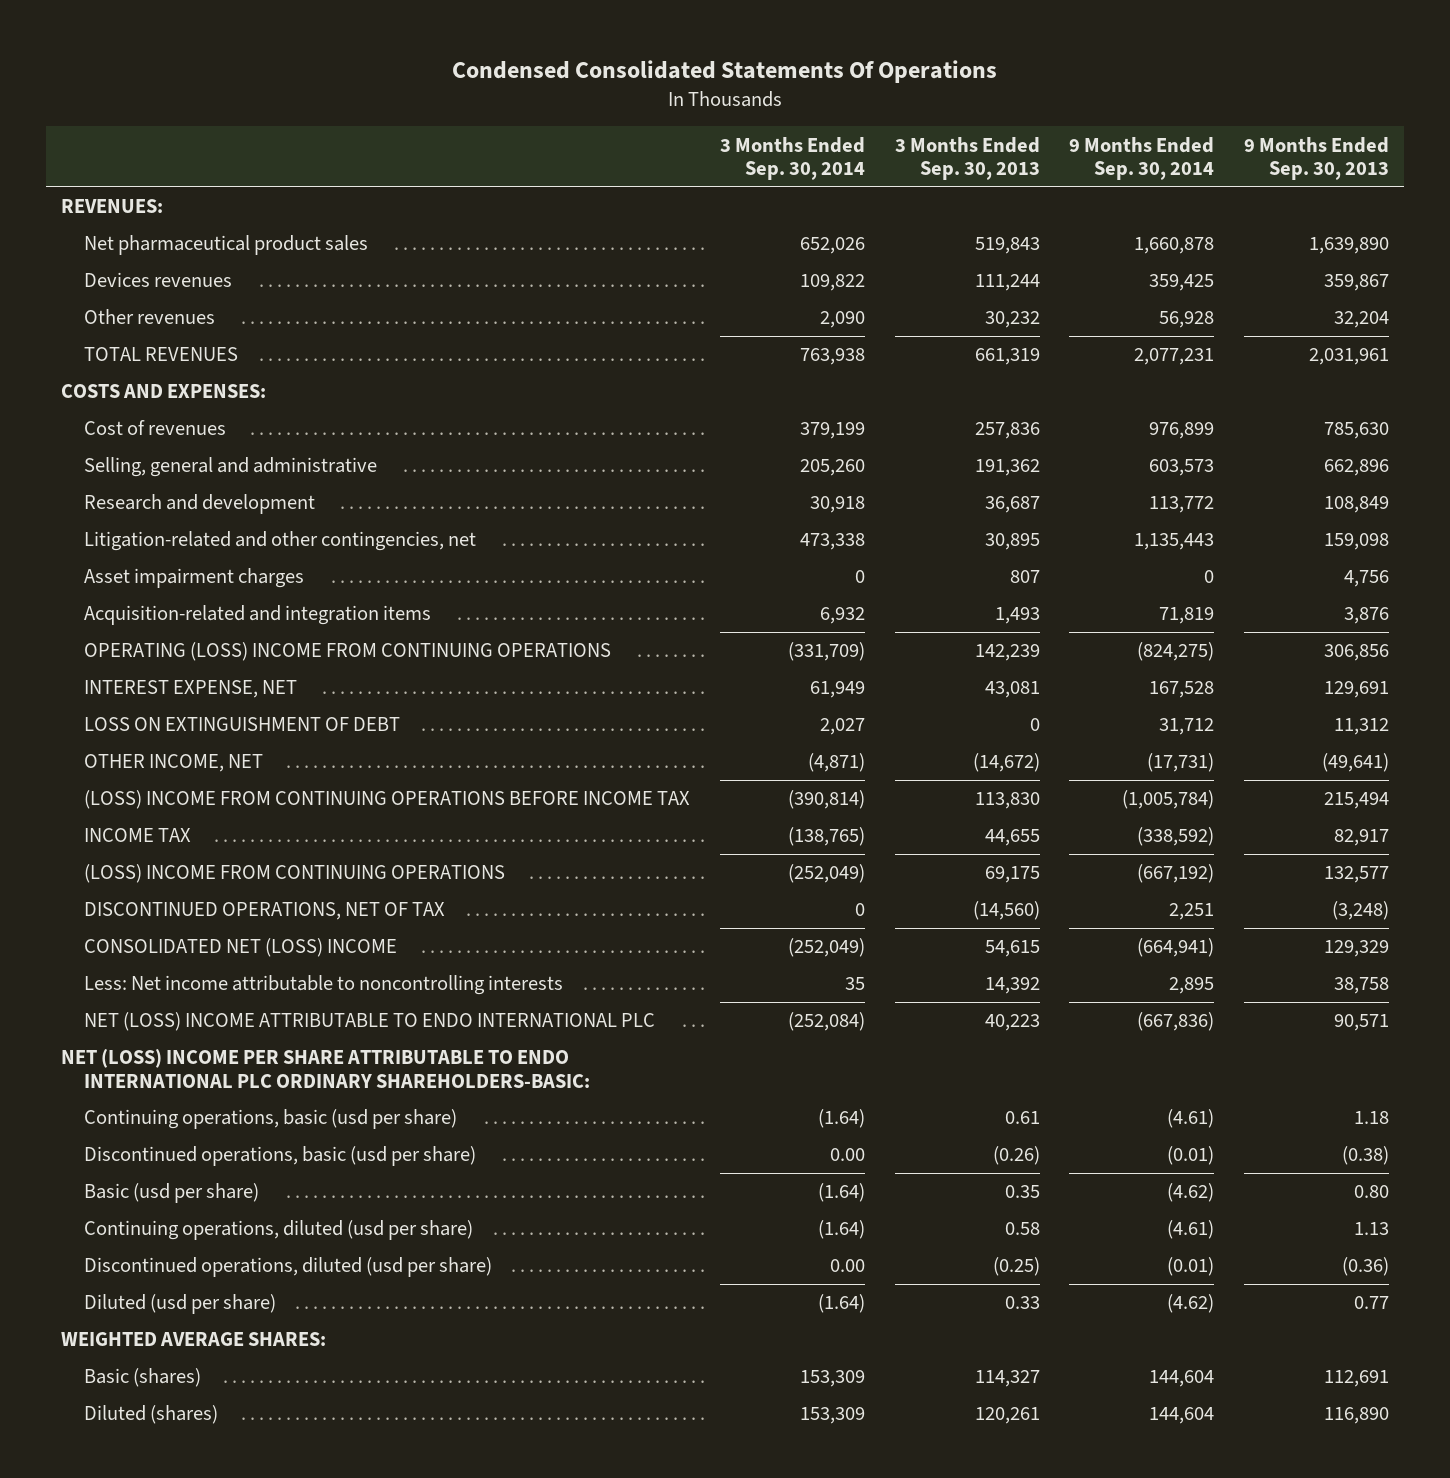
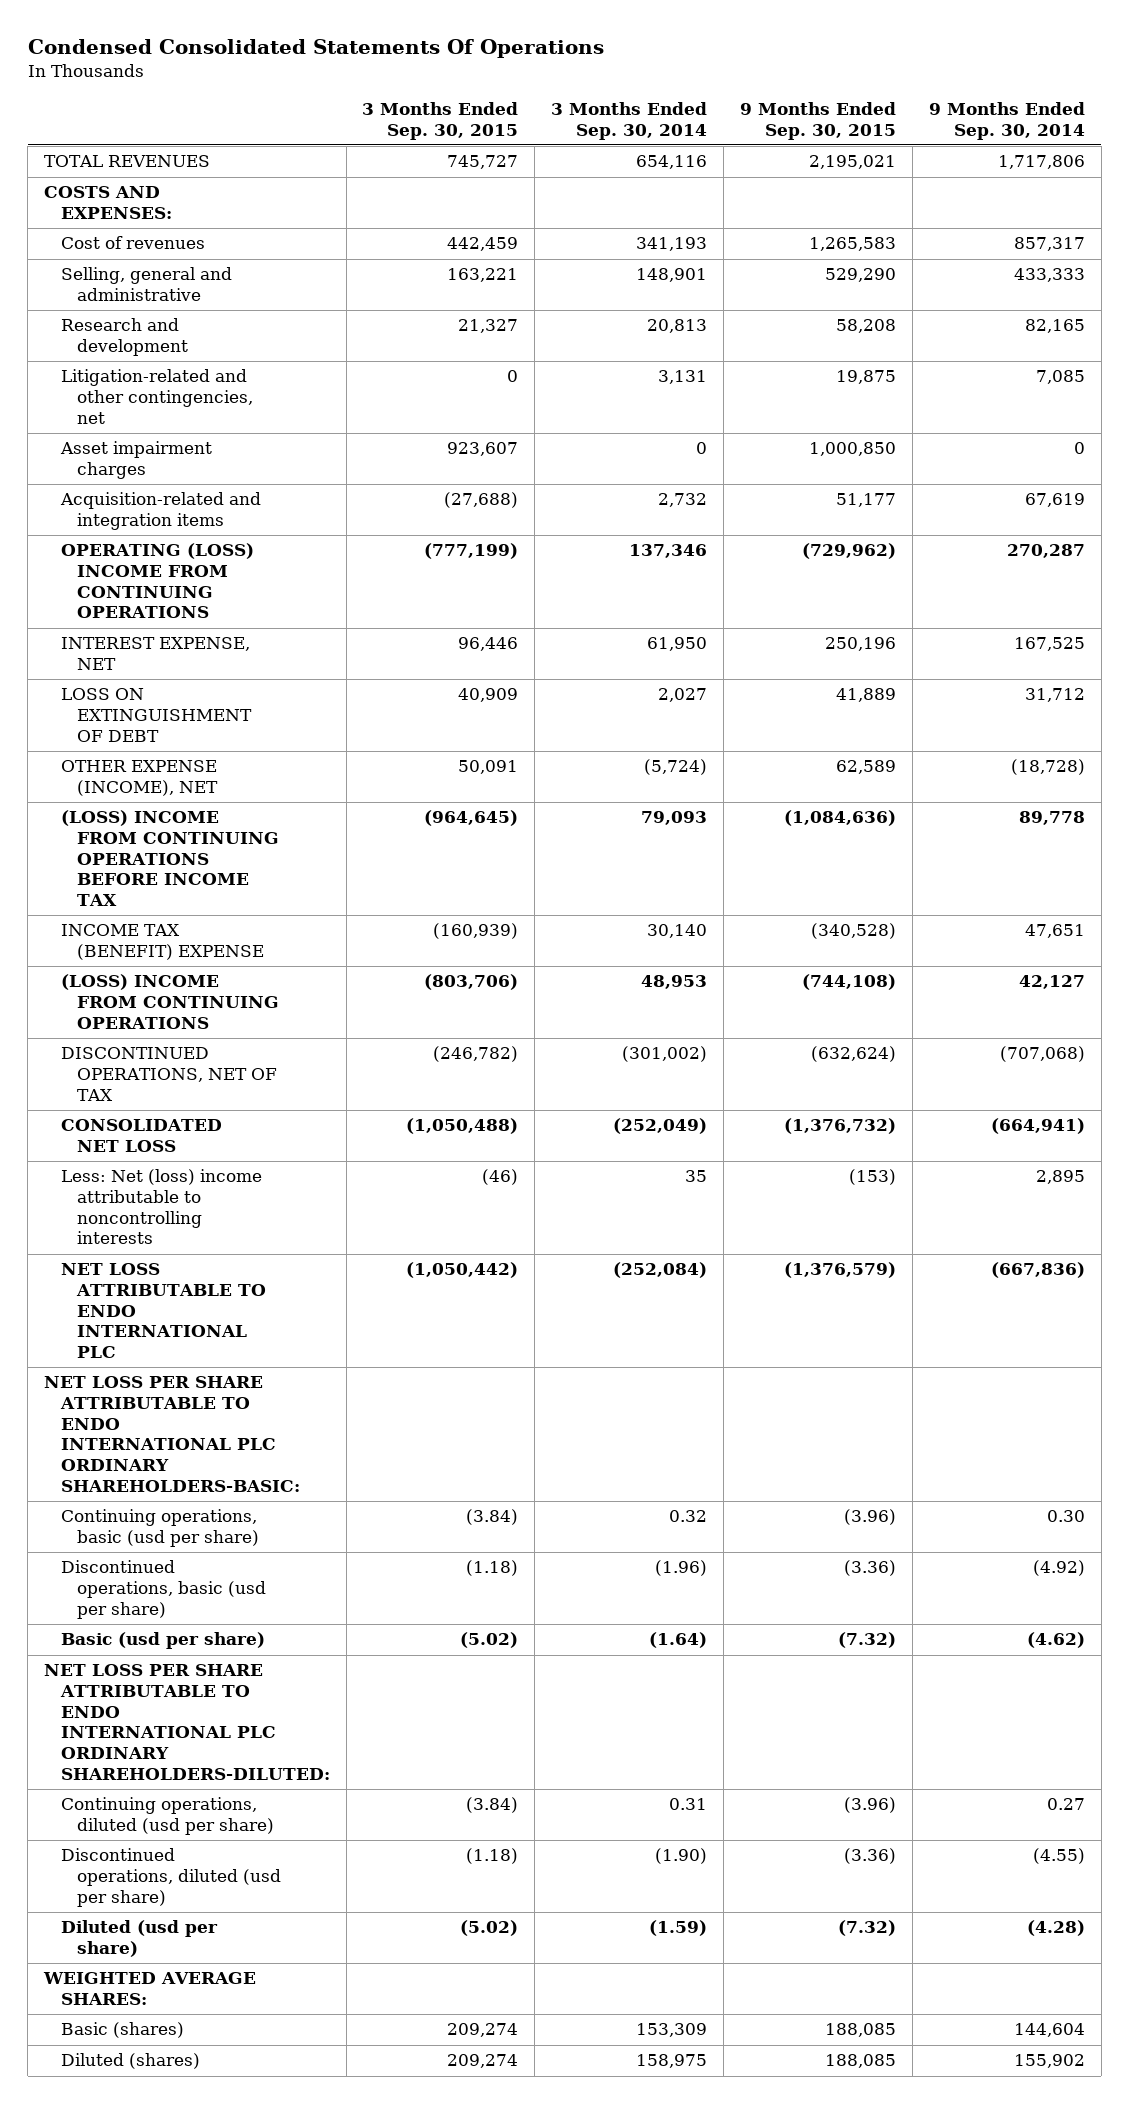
[894,136,1040,181] 3 Months Ended Sep. 30, 2013 -> none
[1244,136,1390,181] 9 Months Ended Sep. 30, 2013 -> none
none -> [362,101,519,140] 3 Months Ended Sep. 30, 2015
none -> [740,101,897,140] 9 Months Ended Sep. 30, 2015
[60,199,163,214] REVENUES: -> none
[84,235,369,256] Net pharmaceutical product sales -> none
[84,272,233,288] Devices revenues -> none
[84,309,216,325] Other revenues -> none
[800,348,866,366] 763,938 -> [636,155,708,170] 654,116
[1134,348,1215,366] 2,077,231 -> [998,155,1086,170] 1,717,806
[800,422,866,440] 379,199 -> [636,237,708,252] 341,193
[1149,422,1215,440] 976,899 -> [1014,237,1086,252] 857,317
[800,459,866,477] 205,260 -> [636,268,708,283] 148,901
[1149,459,1215,477] 603,573 -> [1014,268,1086,283] 433,333
[810,496,866,514] 30,918 -> [647,319,708,334] 20,813
[1149,496,1215,514] 113,772 -> [1025,319,1086,334] 82,165
[800,533,866,551] 473,338 -> [658,370,708,385] 3,131
[1134,533,1215,551] 1,135,443 -> [1036,370,1086,385] 7,085
[820,607,866,625] 6,932 -> [658,493,708,508] 2,732
[1159,607,1215,625] 71,819 -> [1025,493,1086,508] 67,619
[788,642,866,662] (331,709) -> [629,544,708,559] 137,346
[1137,642,1215,662] (824,275) -> [1007,544,1086,559] 270,287
[810,681,866,699] 61,949 -> [647,637,708,652] 61,950
[1149,681,1215,699] 167,528 -> [1014,637,1086,652] 167,525
[84,754,264,773] OTHER INCOME, NET -> [60,760,218,797] OTHER EXPENSE (INCOME), NET
[808,753,866,773] (4,871) -> [644,759,708,776] (5,724)
[1147,753,1215,773] (17,731) -> [1011,759,1086,776] (18,728)
[788,790,866,810] (390,814) -> [641,811,708,826] 79,093
[1122,790,1215,810] (1,005,784) -> [1019,811,1086,826] 89,778
[84,828,192,843] INCOME TAX -> [60,924,264,961] INCOME TAX (BENEFIT) EXPENSE
[788,827,866,847] (138,765) -> [647,924,708,939] 30,140
[1137,827,1215,847] (338,592) -> [1025,924,1086,939] 47,651
[788,864,866,884] (252,049) -> [641,975,708,990] 48,953
[1137,864,1215,884] (667,192) -> [1019,975,1086,990] 42,127
[855,903,866,917] 0 -> [622,1046,708,1063] (301,002)
[1169,903,1215,921] 2,251 -> [1000,1046,1086,1063] (707,068)
[84,938,398,958] CONSOLIDATED NET (LOSS) INCOME -> [60,1119,222,1153] CONSOLIDATED NET LOSS
[84,975,564,996] Less: Net income attributable to noncontrolling interests -> [60,1169,262,1245] Less: Net (loss) income attributable to noncontrolling interests
[84,1012,656,1032] NET (LOSS) INCOME ATTRIBUTABLE TO ENDO INTERNATIONAL PLC -> [60,1263,266,1359] NET LOSS ATTRIBUTABLE TO ENDO INTERNATIONAL PLC
[60,1049,591,1088] NET (LOSS) INCOME PER SHARE ATTRIBUTABLE TO ENDO INTERNATIONAL PLC ORDINARY SHAREHOLDERS-BASIC: -> [44,1376,300,1492] NET LOSS PER SHARE ATTRIBUTABLE TO ENDO INTERNATIONAL PLC ORDINARY SHAREHOLDERS-BASIC:
[818,1109,866,1129] (1.64) -> [669,1510,708,1523] 0.32
[1167,1109,1215,1129] (4.61) -> [1047,1510,1086,1523] 0.30
[830,1148,866,1162] 0.00 -> [655,1560,708,1577] (1.96)
[1167,1146,1215,1166] (0.01) -> [1033,1560,1086,1577] (4.92)
none -> [44,1664,330,1780] NET LOSS PER SHARE ATTRIBUTABLE TO ENDO INTERNATIONAL PLC ORDINARY SHAREHOLDERS-DILUTED:
[818,1220,866,1240] (1.64) -> [669,1798,708,1811] 0.31
[1167,1220,1215,1240] (4.61) -> [1047,1798,1086,1811] 0.27
[830,1259,866,1273] 0.00 -> [655,1848,708,1865] (1.90)
[1167,1257,1215,1277] (0.01) -> [1033,1848,1086,1865] (4.55)
[818,1294,866,1314] (1.64) -> [649,1920,708,1937] (1.59)
[1167,1294,1215,1314] (4.62) -> [1027,1920,1086,1937] (4.28)
[800,1407,866,1425] 153,309 -> [636,2054,708,2069] 158,975
[1149,1407,1215,1425] 144,604 -> [1014,2054,1086,2069] 155,902

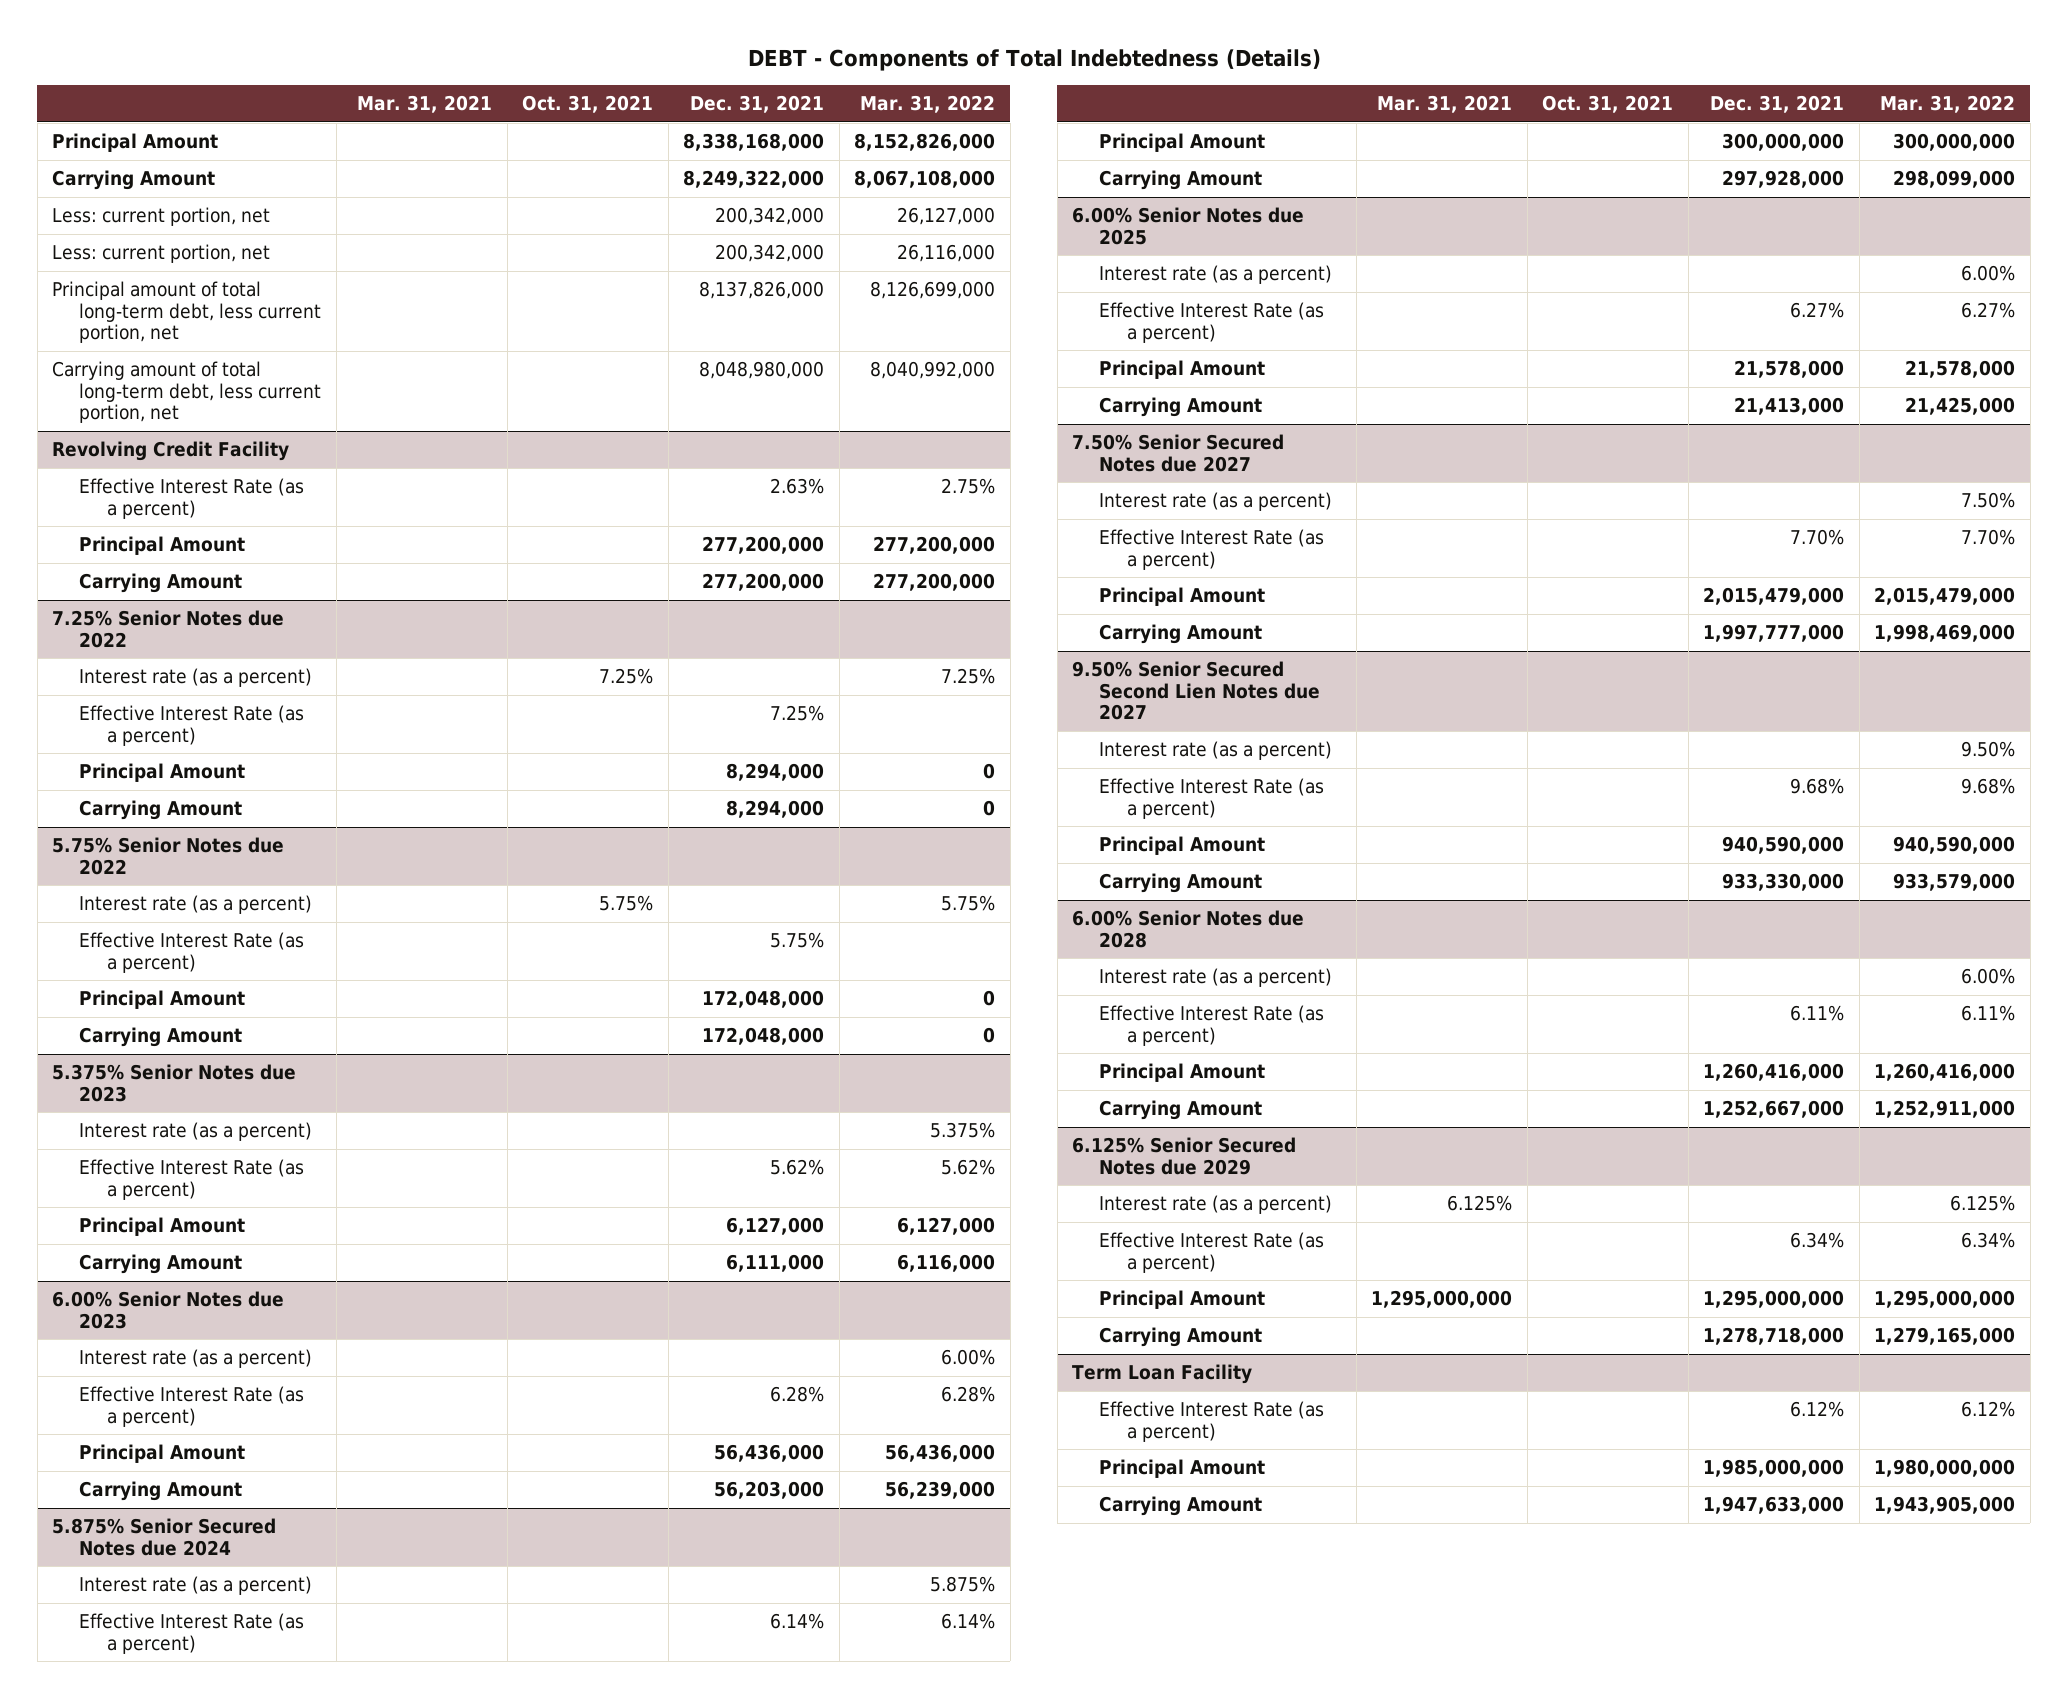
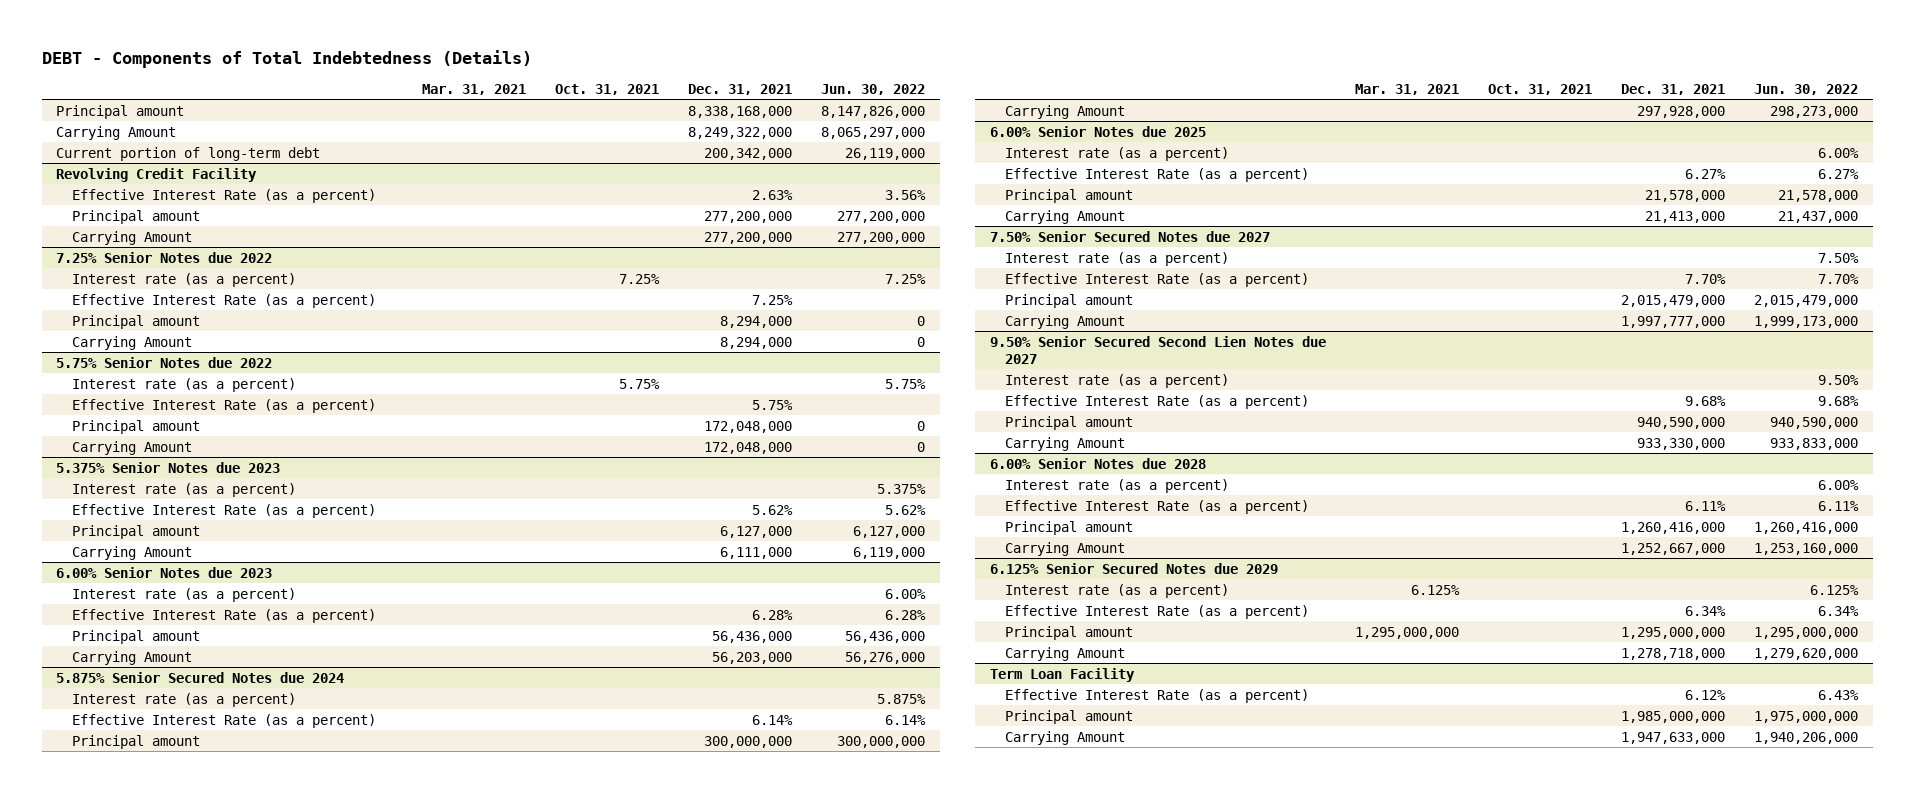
[860,95,996,114] Mar. 31, 2022 -> none
none -> [821,83,926,95] Jun. 30, 2022
[52,133,219,153] Principal Amount -> [56,104,185,119] Principal amount
[52,207,271,227] Less: current portion, net -> none
[52,281,322,344] Principal amount of total long-term debt, less current portion, net -> none
[52,361,322,424] Carrying amount of total long-term debt, less current portion, net -> none
[52,244,271,264] Less: current portion, net -> [56,146,321,161] Current portion of long-term debt
[79,536,246,556] Principal Amount -> [71,209,200,224] Principal amount
[79,763,246,783] Principal Amount -> [71,314,200,329] Principal amount
[79,990,246,1010] Principal Amount -> [71,419,200,434] Principal amount
[79,1217,246,1237] Principal Amount -> [71,524,200,539] Principal amount
[79,1444,246,1464] Principal Amount -> [71,629,200,644] Principal amount
[1099,133,1266,153] Principal Amount -> [71,734,200,749] Principal amount
[1099,360,1266,380] Principal Amount -> [1004,188,1133,203] Principal amount
[1099,587,1266,607] Principal Amount -> [1004,293,1133,308] Principal amount
[1099,836,1266,856] Principal Amount -> [1004,415,1133,430] Principal amount
[1099,1063,1266,1083] Principal Amount -> [1004,520,1133,535] Principal amount
[1099,1290,1266,1310] Principal Amount -> [1004,625,1133,640] Principal amount
[1099,1459,1266,1479] Principal Amount -> [1004,709,1133,724] Principal amount

